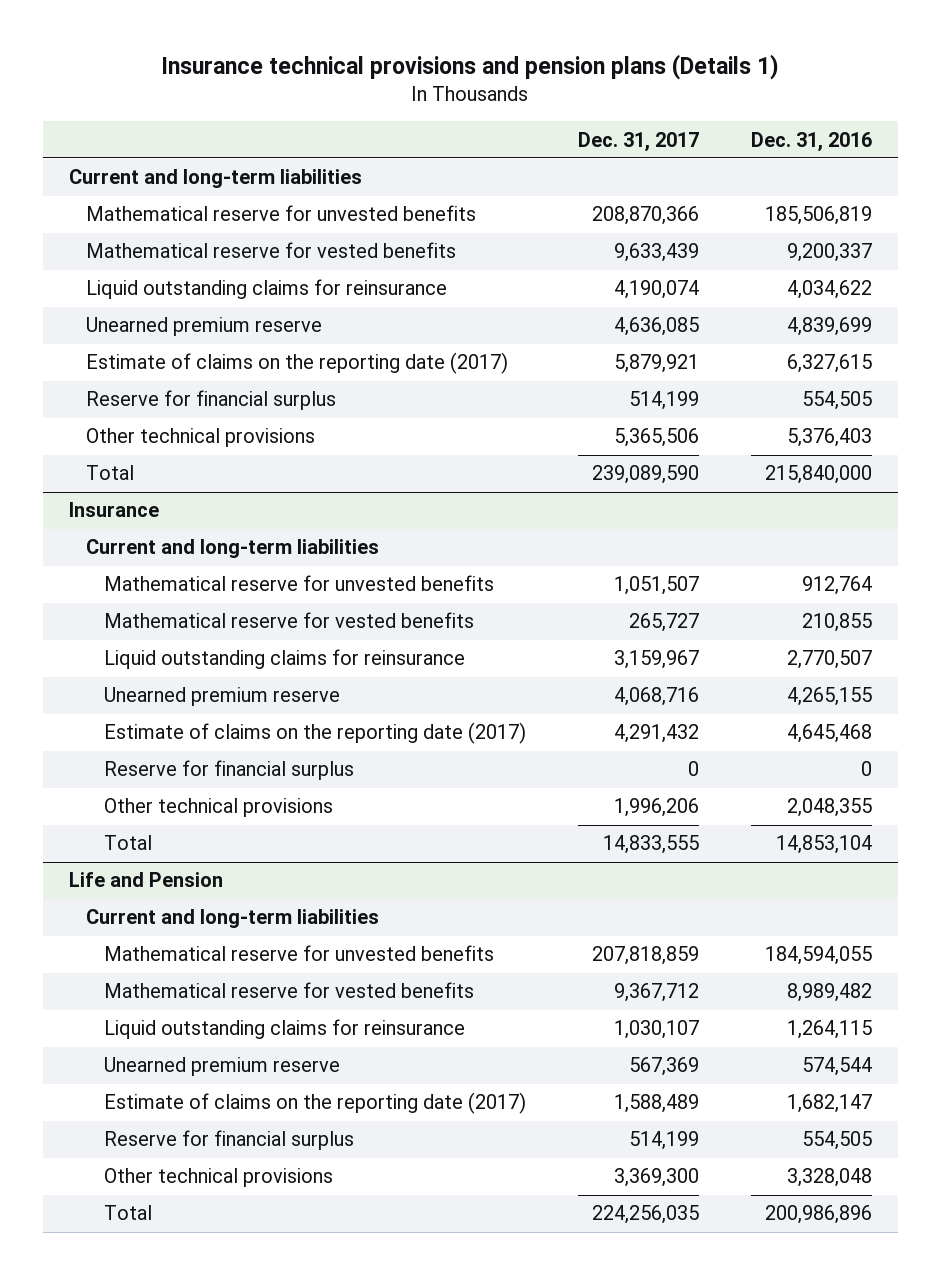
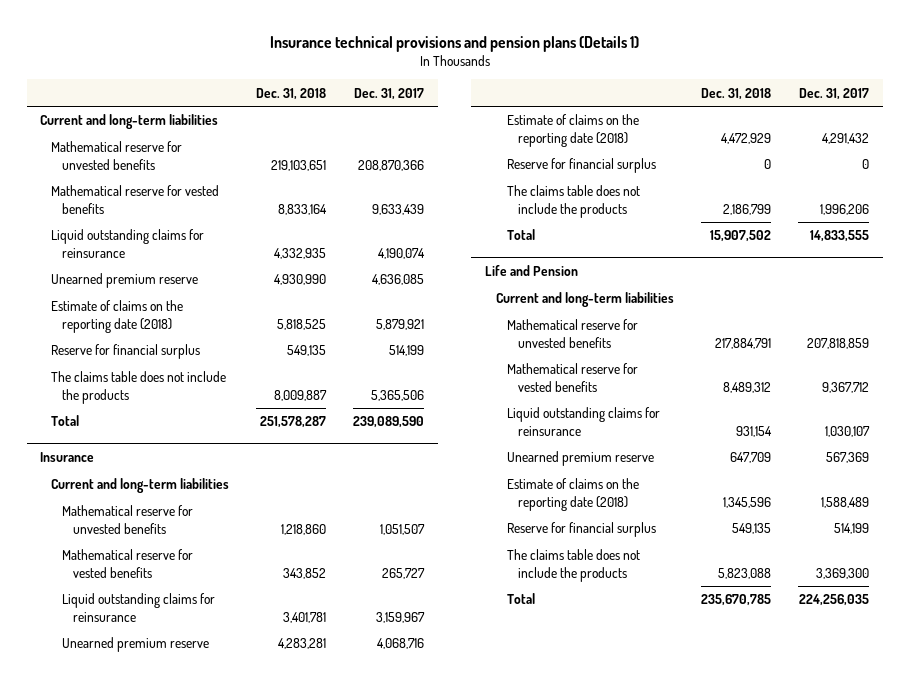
[750,131,872,152] Dec. 31, 2016 -> none
none -> [256,87,327,100] Dec. 31, 2018
[86,352,509,375] Estimate of claims on the reporting date (2017) -> [51,300,184,333] Estimate of claims on the reporting date (2018)
[86,428,316,448] Other technical provisions -> [51,371,227,404] The claims table does not include the products
[103,722,526,745] Estimate of claims on the reporting date (2017) -> [507,114,640,147] Estimate of claims on the reporting date (2018)
[103,798,333,818] Other technical provisions -> [507,185,641,218] The claims table does not include the products
[103,1092,526,1115] Estimate of claims on the reporting date (2017) -> [507,478,640,511] Estimate of claims on the reporting date (2018)
[103,1168,333,1188] Other technical provisions -> [507,549,641,582] The claims table does not include the products

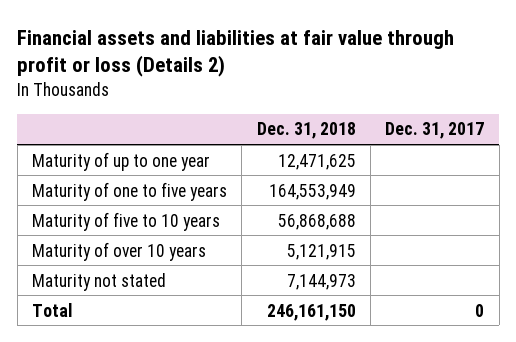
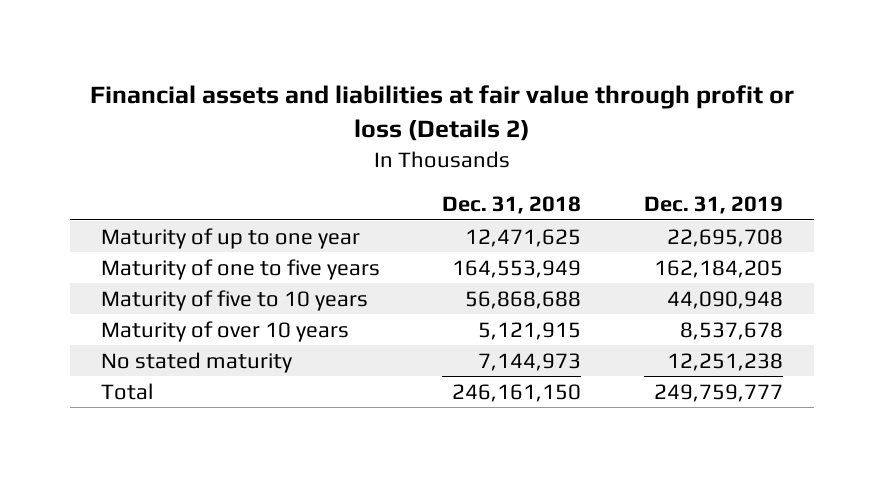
[385,122,485,140] Dec. 31, 2017 -> none
none -> [643,196,783,215] Dec. 31, 2019
[32,272,167,291] Maturity not stated -> [100,351,292,373] No stated maturity

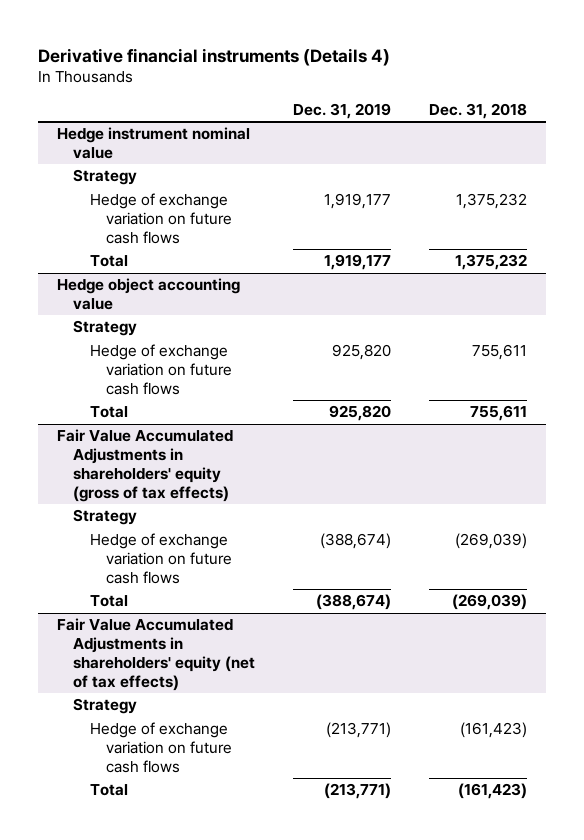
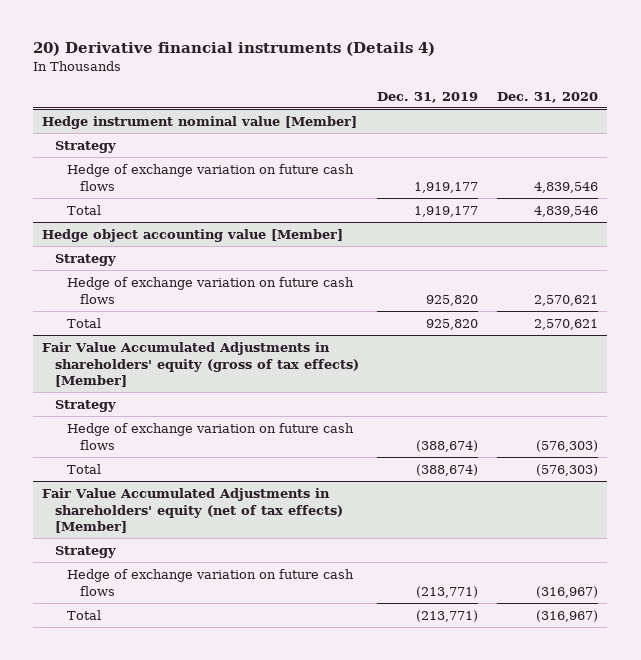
[37,47,390,66] Derivative financial instruments (Details 4) -> [33,42,436,57] 20) Derivative financial instruments (Details 4)
[429,102,528,119] Dec. 31, 2018 -> none
none -> [497,91,599,103] Dec. 31, 2020
[56,127,250,160] Hedge instrument nominal value -> [42,115,358,129] Hedge instrument nominal value [Member]
[56,278,240,311] Hedge object accounting value -> [42,228,344,242] Hedge object accounting value [Member]
[56,429,233,502] Fair Value Accumulated Adjustments in shareholders' equity (gross of tax effects) -> [42,341,359,388] Fair Value Accumulated Adjustments in shareholders' equity (gross of tax effects) [Member]
[56,618,256,691] Fair Value Accumulated Adjustments in shareholders' equity (net of tax effects) -> [42,487,343,534] Fair Value Accumulated Adjustments in shareholders' equity (net of tax effects) [Member]

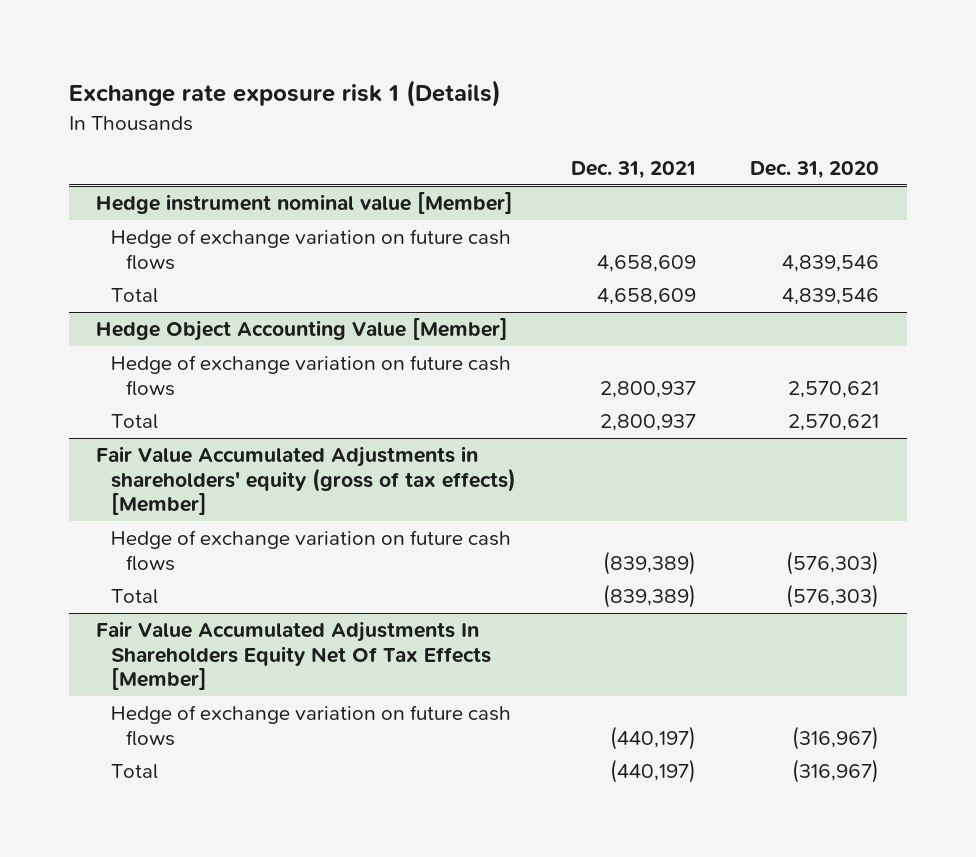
[33,42,436,57] 20) Derivative financial instruments (Details 4) -> [68,80,501,108] Exchange rate exposure risk 1 (Details)
[377,91,479,103] Dec. 31, 2019 -> none
none -> [570,161,696,180] Dec. 31, 2021
[54,140,116,153] Strategy -> none
[54,253,116,266] Strategy -> none
[42,228,344,242] Hedge object accounting value [Member] -> [96,318,509,342] Hedge Object Accounting Value [Member]
[54,399,116,412] Strategy -> none
[54,545,116,558] Strategy -> none
[42,487,343,534] Fair Value Accumulated Adjustments in shareholders' equity (net of tax effects) [Member] -> [96,621,491,691] Fair Value Accumulated Adjustments In Shareholders Equity Net Of Tax Effects [Member]

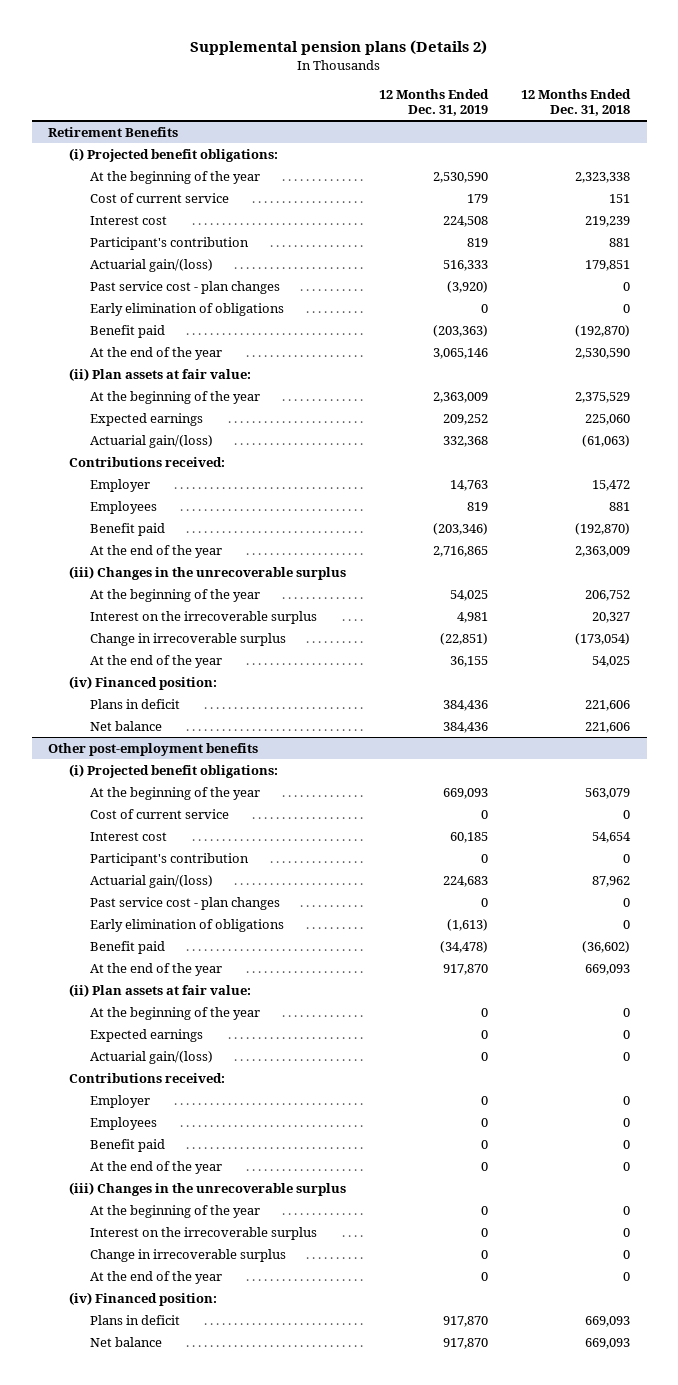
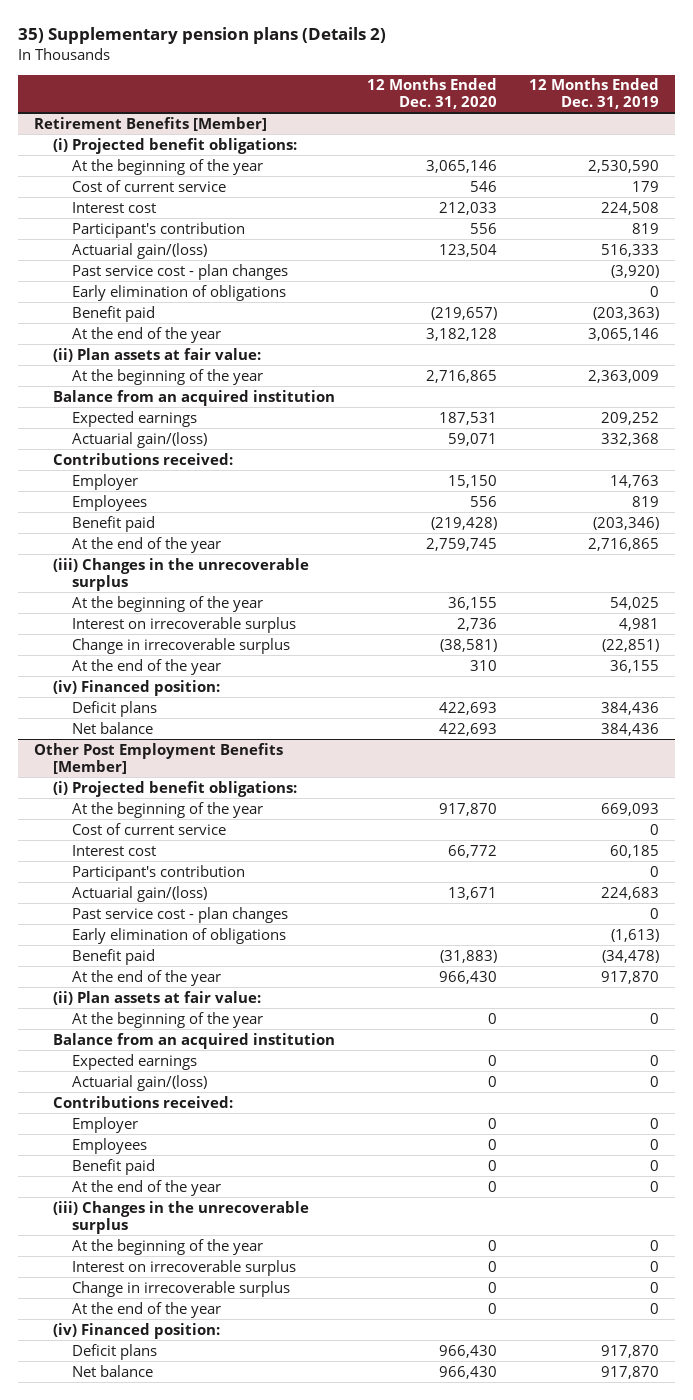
[190,39,488,55] Supplemental pension plans (Details 2) -> [17,27,386,45] 35) Supplementary pension plans (Details 2)
[521,88,632,116] 12 Months Ended Dec. 31, 2018 -> none
none -> [366,78,497,110] 12 Months Ended Dec. 31, 2020
[48,126,179,137] Retirement Benefits -> [33,116,267,131] Retirement Benefits [Member]
none -> [52,389,335,406] Balance from an acquired institution
[89,610,317,624] Interest on the irrecoverable surplus -> [71,616,296,633] Interest on irrecoverable surplus
[89,698,180,709] Plans in deficit -> [71,700,157,717] Deficit plans
[48,742,259,756] Other post-employment benefits -> [33,742,283,774] Other Post Employment Benefits [Member]
none -> [52,1032,335,1049] Balance from an acquired institution
[89,1226,317,1240] Interest on the irrecoverable surplus -> [71,1259,296,1276] Interest on irrecoverable surplus
[89,1314,180,1325] Plans in deficit -> [71,1343,157,1360] Deficit plans

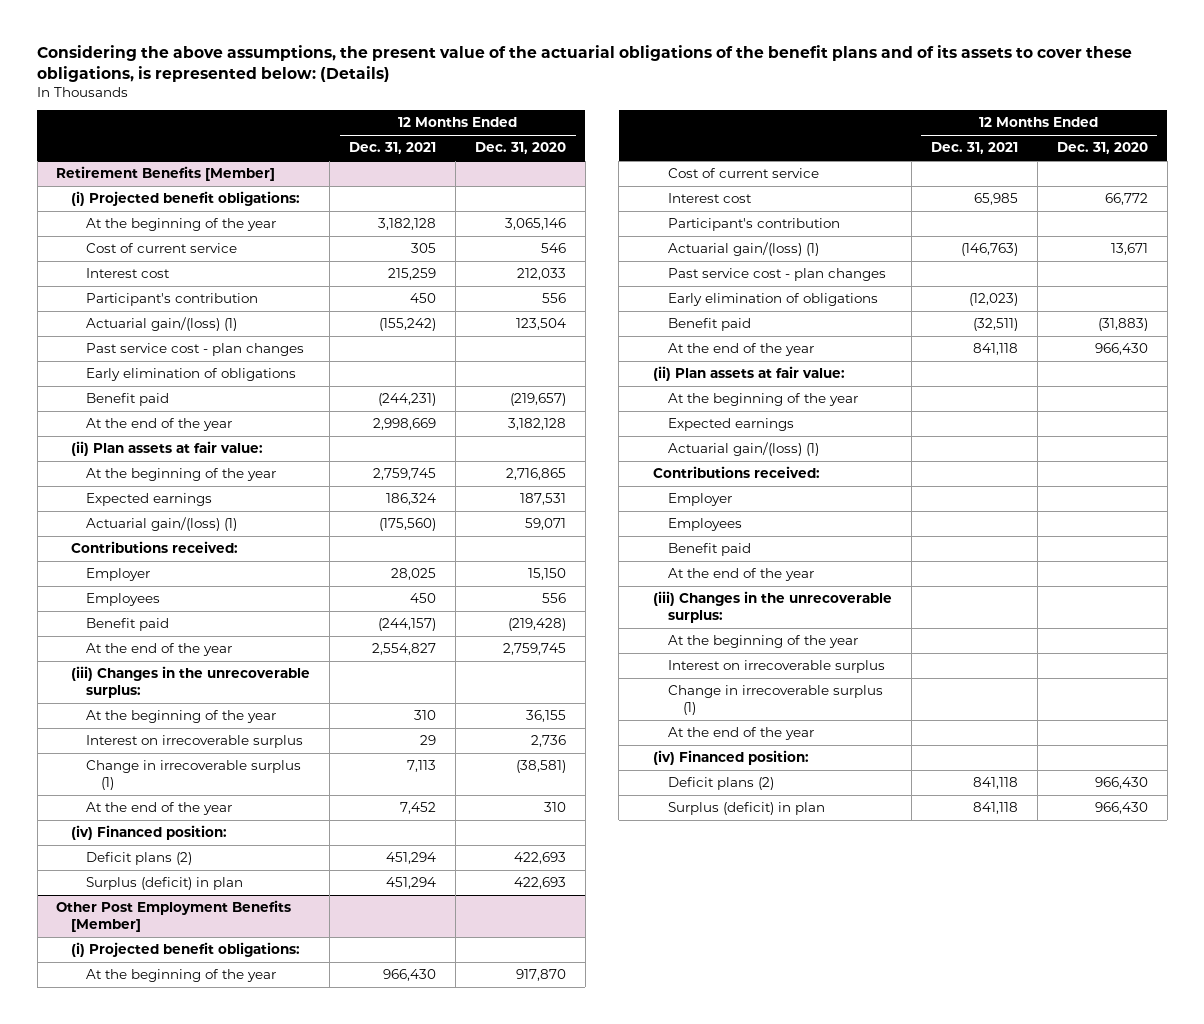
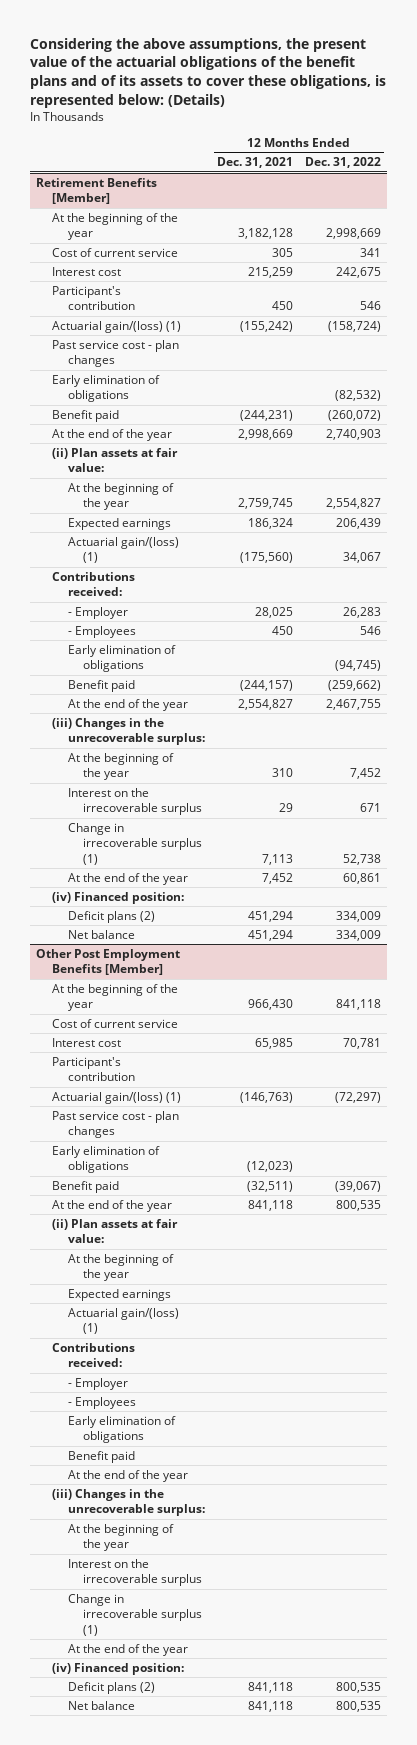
[475,142,567,155] Dec. 31, 2020 -> none
none -> [304,157,381,169] Dec. 31, 2022
[71,191,301,207] (i) Projected benefit obligations: -> none
[86,568,151,582] Employer -> [67,606,128,619] - Employer
[86,593,161,607] Employees -> [67,625,136,638] - Employees
none -> [67,644,176,673] Early elimination of obligations
[86,735,304,749] Interest on irrecoverable surplus -> [67,787,203,816] Interest on the irrecoverable surplus
[86,877,244,891] Surplus (deficit) in plan -> [67,929,135,939] Net balance
[71,942,301,958] (i) Projected benefit obligations: -> none
[668,493,733,507] Employer -> [67,1377,128,1390] - Employer
[668,518,743,532] Employees -> [67,1396,136,1409] - Employees
none -> [67,1415,176,1444] Early elimination of obligations
[668,660,886,674] Interest on irrecoverable surplus -> [67,1558,203,1587] Interest on the irrecoverable surplus
[668,802,826,816] Surplus (deficit) in plan -> [67,1700,135,1710] Net balance

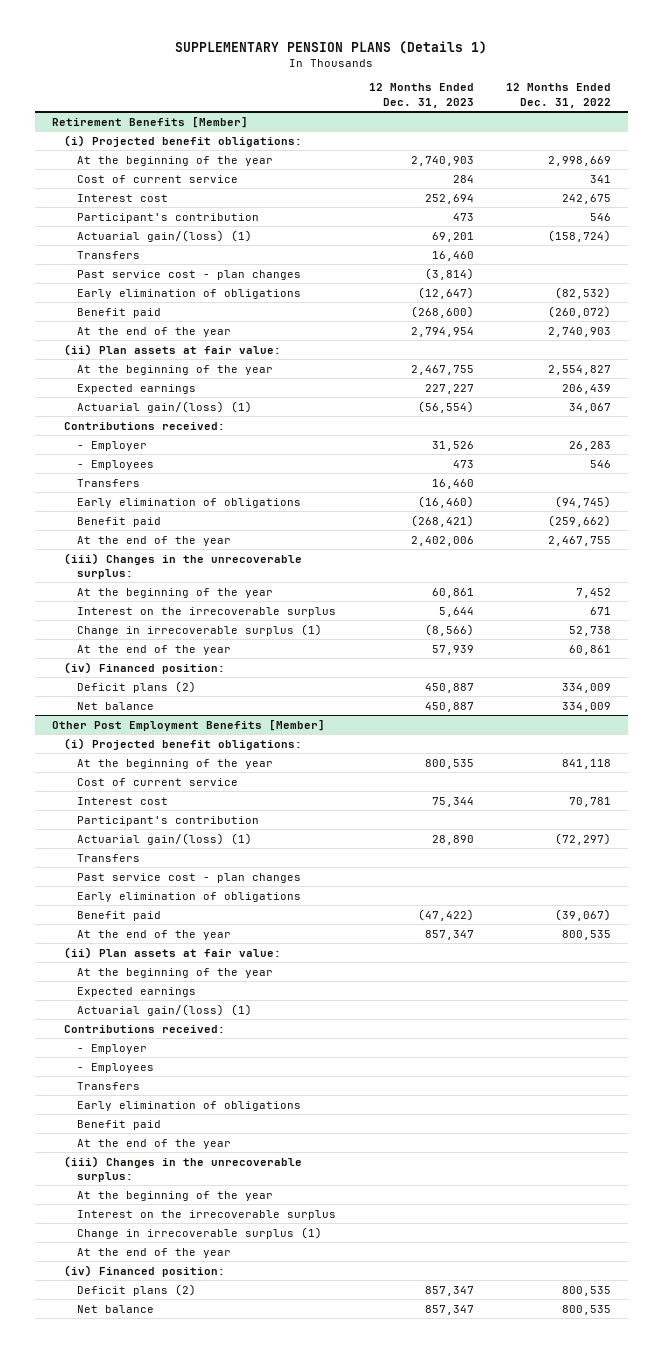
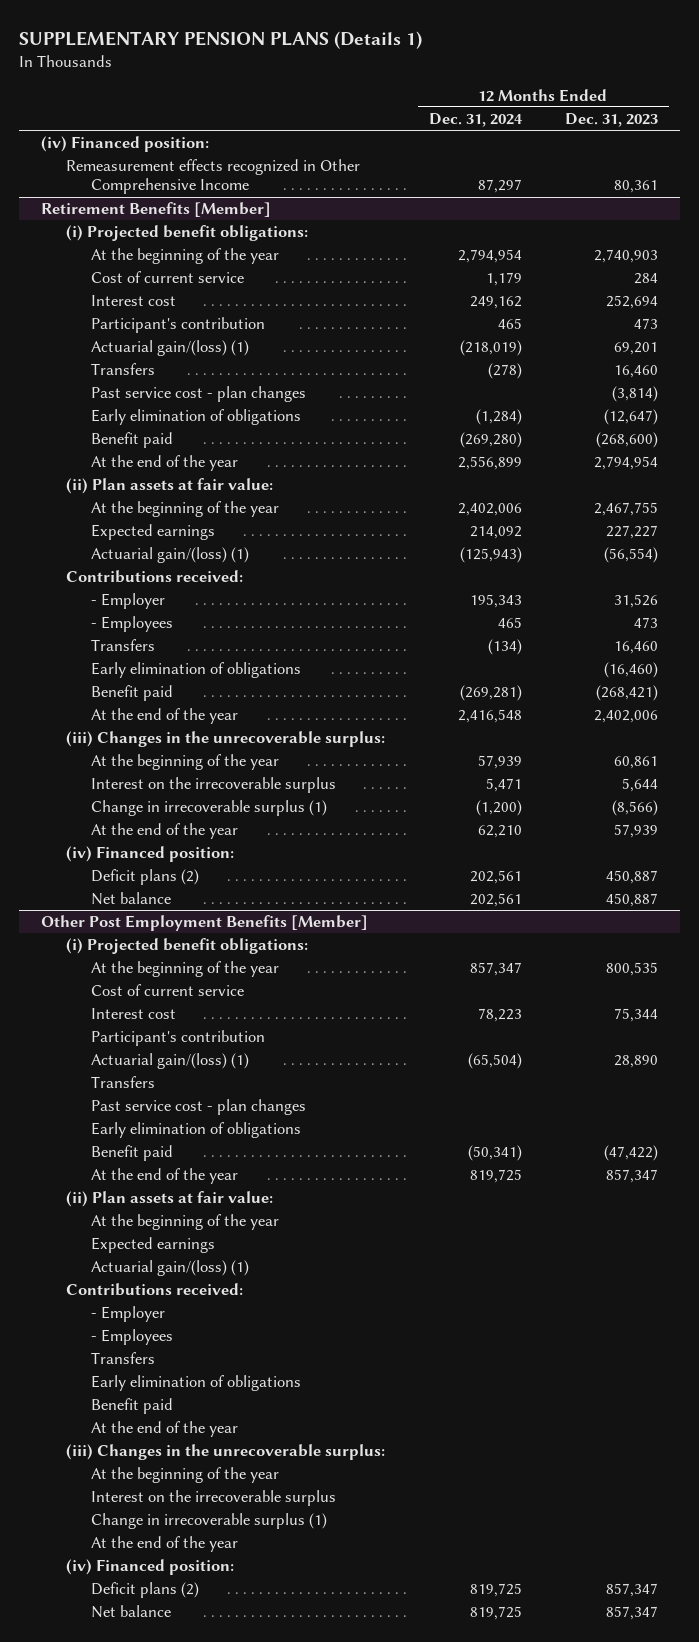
[506,83,612,108] 12 Months Ended Dec. 31, 2022 -> none
none -> [428,112,523,127] Dec. 31, 2024
none -> [40,136,209,153] (iv) Financed position:
none -> [65,159,360,195] Remeasurement effects recognized in Other Comprehensive Income

